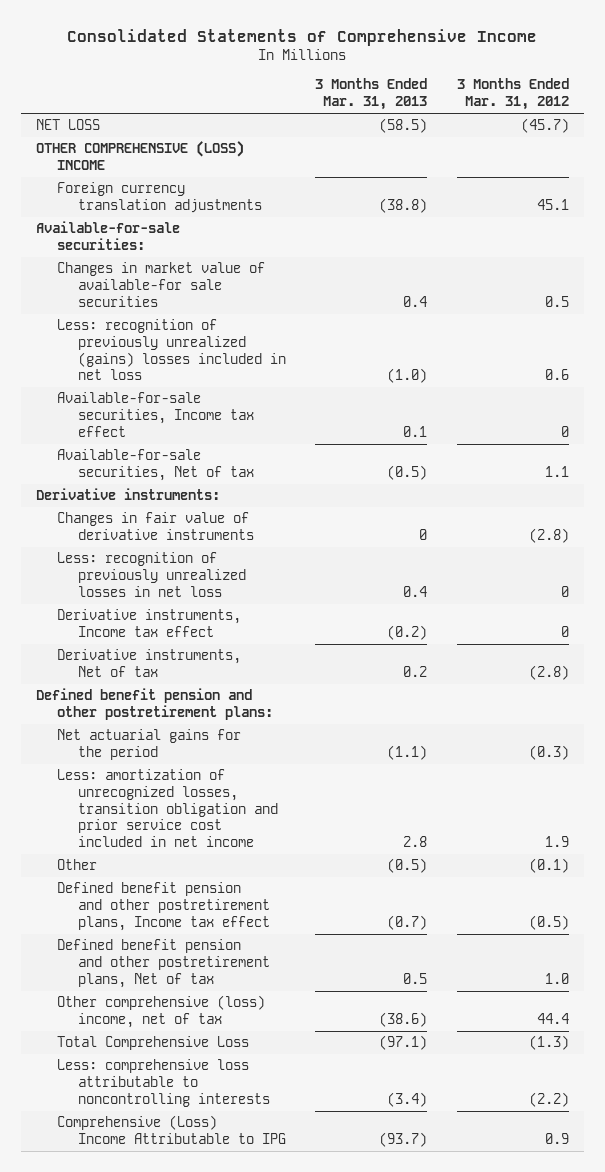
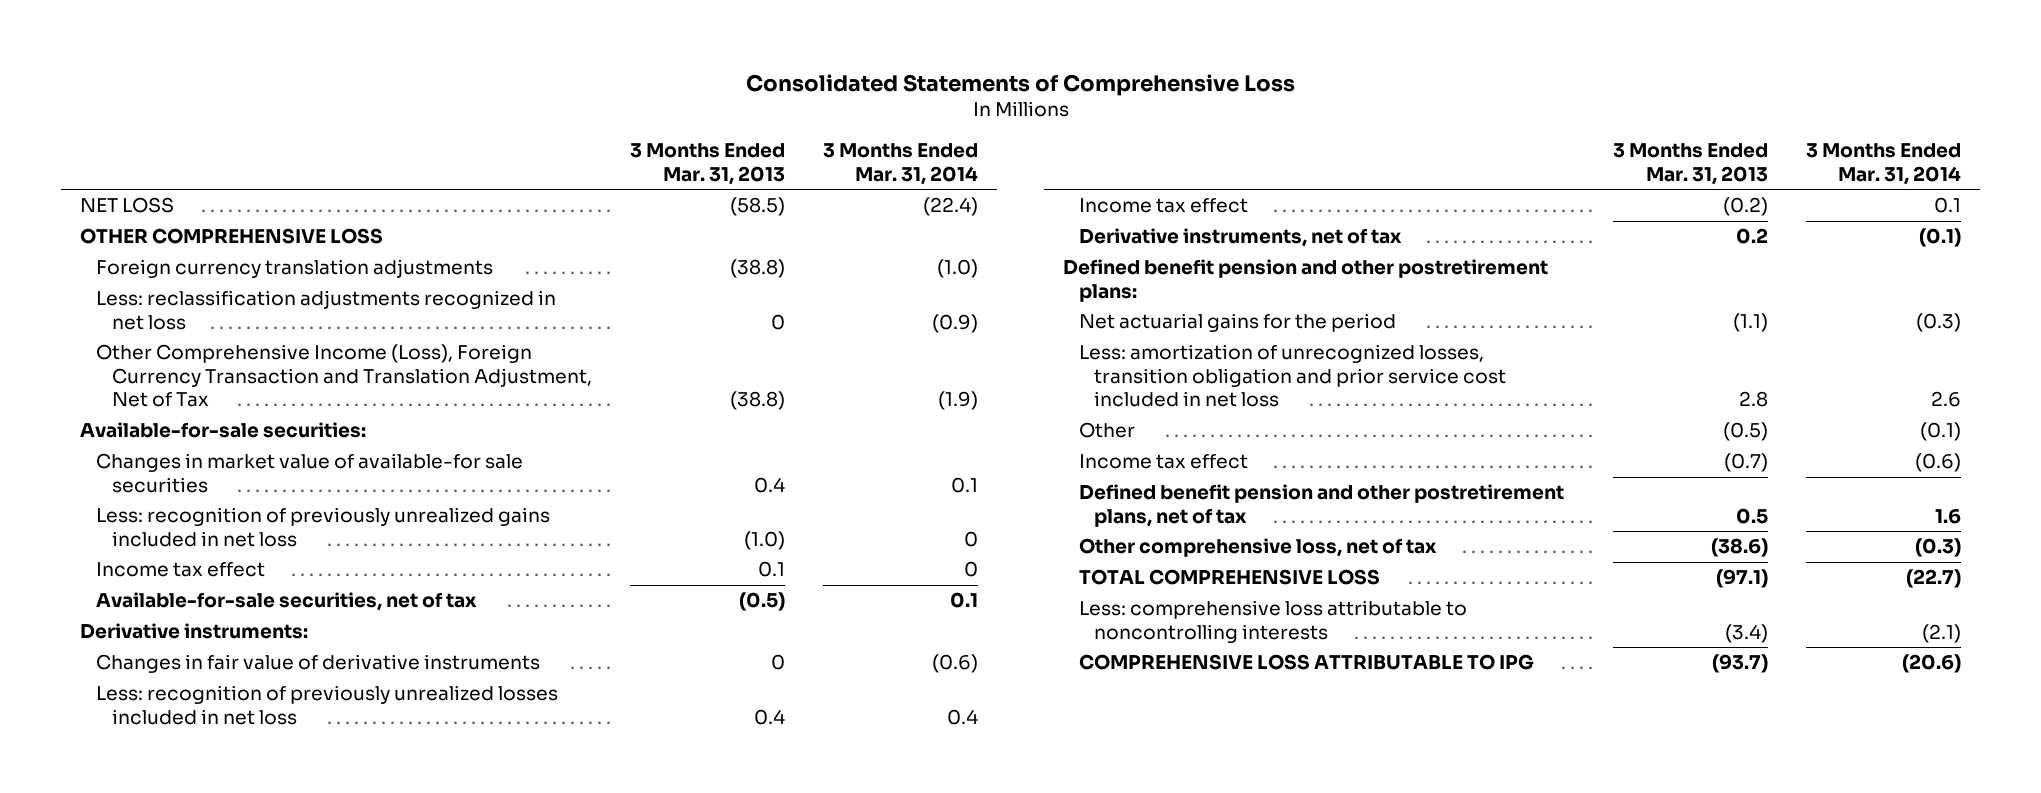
[67,28,538,46] Consolidated Statements of Comprehensive Income -> [745,73,1295,96] Consolidated Statements of Comprehensive Loss
[457,78,570,111] 3 Months Ended Mar. 31, 2012 -> none
none -> [822,143,978,185] 3 Months Ended Mar. 31, 2014
[35,141,244,171] OTHER COMPREHENSIVE (LOSS) INCOME -> [80,228,384,245] OTHER COMPREHENSIVE LOSS
none -> [95,290,556,330] Less: reclassification adjustments recognized in net loss
none -> [95,344,592,408] Other Comprehensive Income (Loss), Foreign Currency Transaction and Translation Adjustment, Net of Tax
[56,319,286,381] Less: recognition of previously unrealized (gains) losses included in net loss -> [95,507,550,547] Less: recognition of previously unrealized gains included in net loss
[56,392,254,437] Available-for-sale securities, Income tax effect -> [95,562,265,578] Income tax effect
[56,449,254,482] Available-for-sale securities, Net of tax -> [95,592,477,612] Available-for-sale securities, net of tax
[56,552,246,597] Less: recognition of previously unrealized losses in net loss -> [95,685,558,725] Less: recognition of previously unrealized losses included in net loss
[56,609,241,638] Derivative instruments, Income tax effect -> [1078,198,1248,214] Income tax effect
[56,649,241,678] Derivative instruments, Net of tax -> [1078,228,1402,248] Derivative instruments, net of tax
[56,769,278,848] Less: amortization of unrecognized losses, transition obligation and prior service cost included in net income -> [1078,344,1507,408] Less: amortization of unrecognized losses, transition obligation and prior service cost included in net loss
[56,882,270,931] Defined benefit pension and other postretirement plans, Income tax effect -> [1078,454,1248,470] Income tax effect
[56,939,270,988] Defined benefit pension and other postretirement plans, Net of tax -> [1078,484,1564,527] Defined benefit pension and other postretirement plans, net of tax
[56,995,265,1029] Other comprehensive (loss) income, net of tax -> [1078,538,1437,558] Other comprehensive loss, net of tax
[56,1036,249,1051] Total Comprehensive Loss -> [1078,569,1380,586] TOTAL COMPREHENSIVE LOSS
[56,1115,286,1145] Comprehensive (Loss) Income Attributable to IPG -> [1078,654,1534,671] COMPREHENSIVE LOSS ATTRIBUTABLE TO IPG

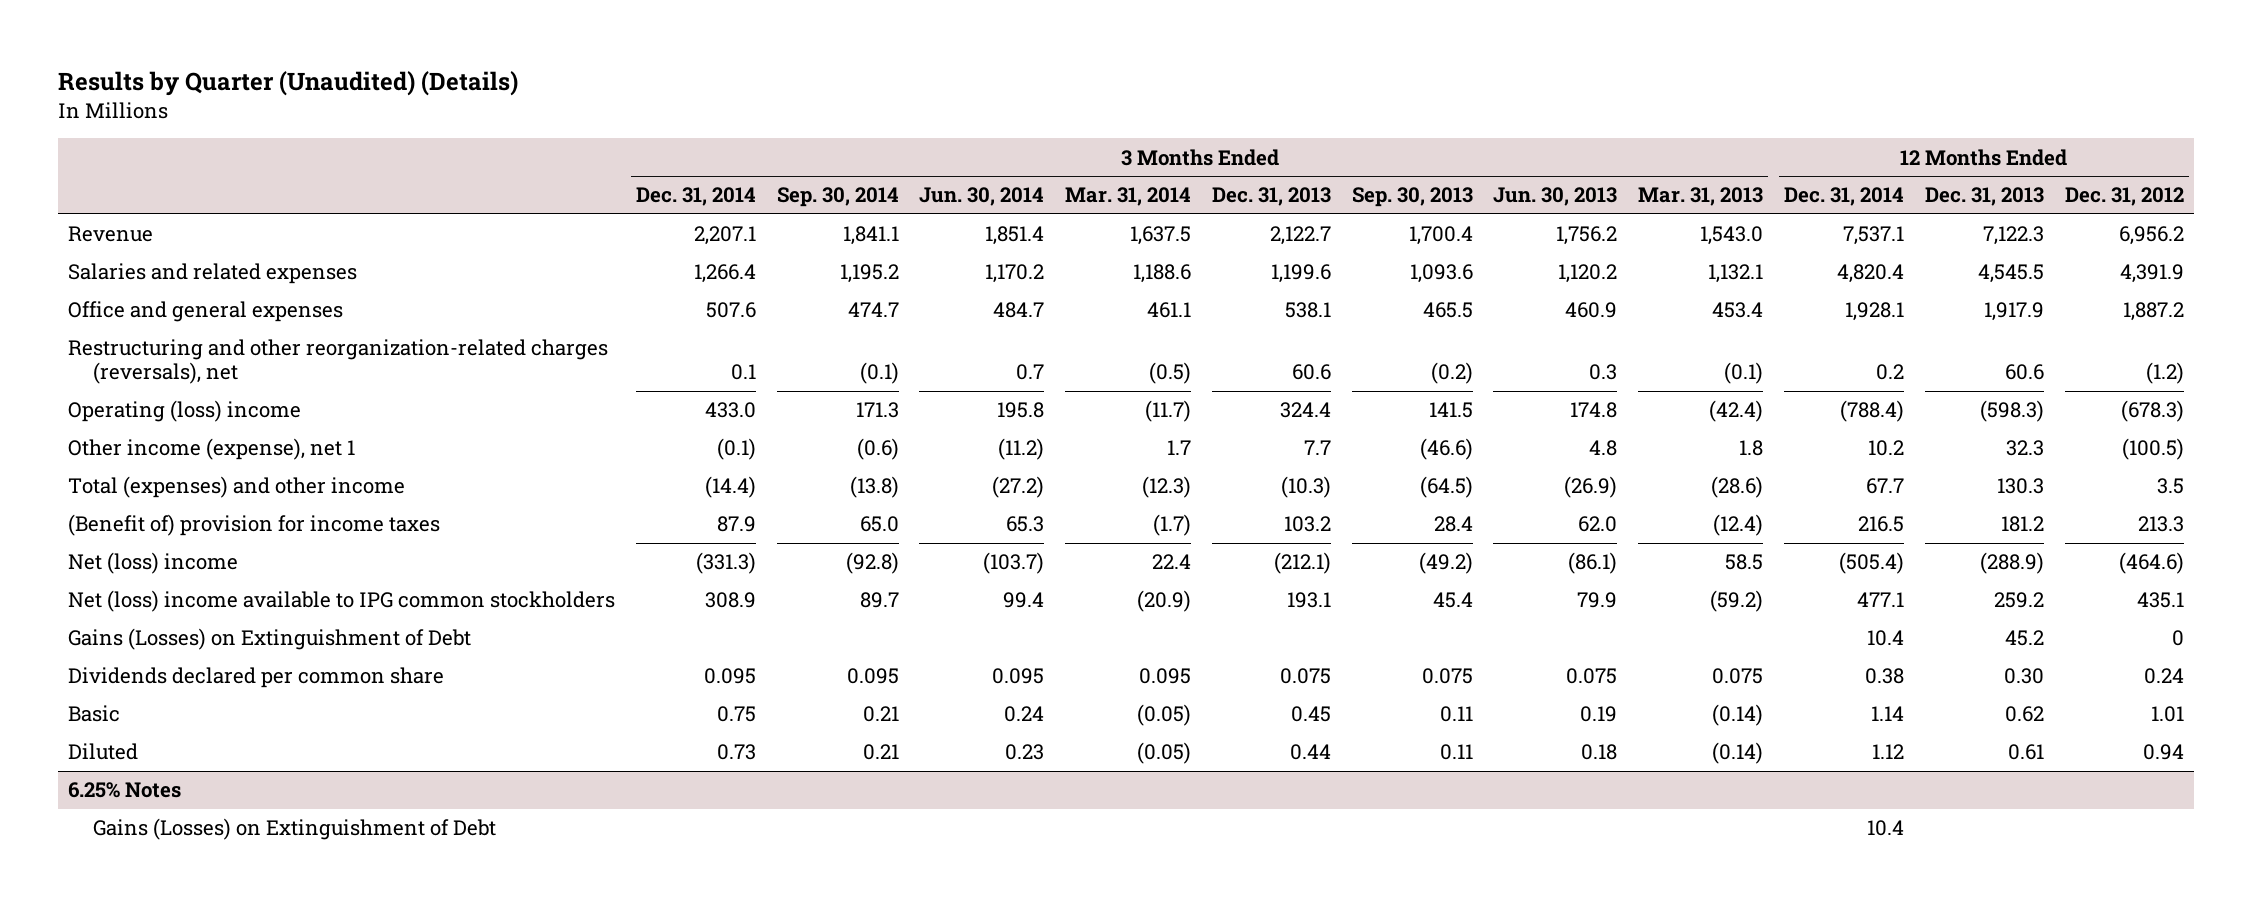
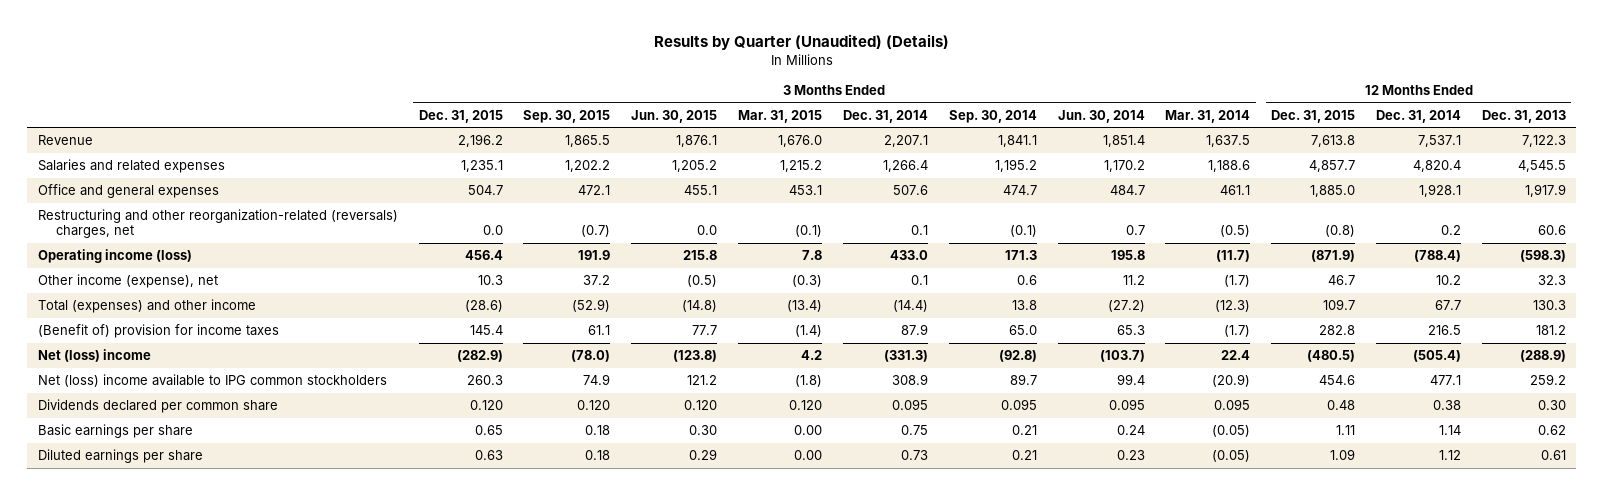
[1211,187,1331,207] Dec. 31, 2013 -> none
[1351,187,1473,208] Sep. 30, 2013 -> none
[1493,187,1618,207] Jun. 30, 2013 -> none
[1638,187,1764,207] Mar. 31, 2013 -> none
[2064,187,2184,207] Dec. 31, 2012 -> none
none -> [418,109,503,123] Dec. 31, 2015
none -> [523,109,611,123] Sep. 30, 2015
none -> [631,109,718,123] Jun. 30, 2015
none -> [738,109,823,123] Mar. 31, 2015
none -> [1271,109,1356,123] Dec. 31, 2015
[67,339,608,385] Restructuring and other reorganization-related charges (reversals), net -> [37,209,398,239] Restructuring and other reorganization-related (reversals) charges, net
[67,400,301,423] Operating (loss) income -> [37,249,192,264] Operating income (loss)
[67,438,355,461] Other income (expense), net 1 -> [37,274,218,289] Other income (expense), net
[716,438,756,461] (0.1) -> [910,275,928,286] 0.1
[856,438,899,461] (0.6) -> [1016,275,1037,286] 0.6
[998,438,1045,461] (11.2) -> [1122,275,1145,286] 11.2
[1167,440,1192,456] 1.7 -> [1224,275,1251,288] (1.7)
[849,476,899,499] (13.8) -> [1011,300,1037,311] 13.8
[67,628,471,651] Gains (Losses) on Extinguishment of Debt -> none
[67,782,181,799] 6.25% Notes -> none
[92,818,496,841] Gains (Losses) on Extinguishment of Debt -> none
[67,705,120,723] Basic -> [37,424,193,439] Basic earnings per share
[67,743,138,761] Diluted -> [37,449,203,464] Diluted earnings per share

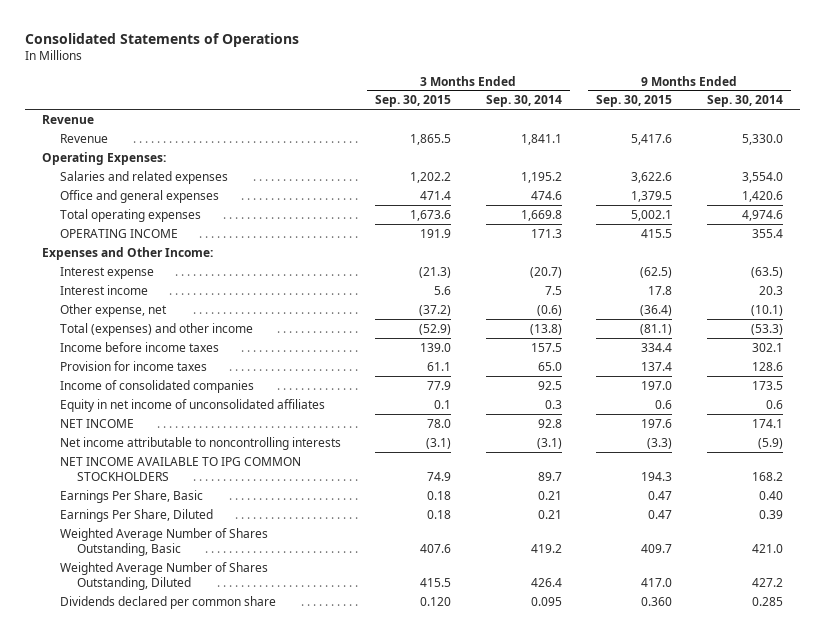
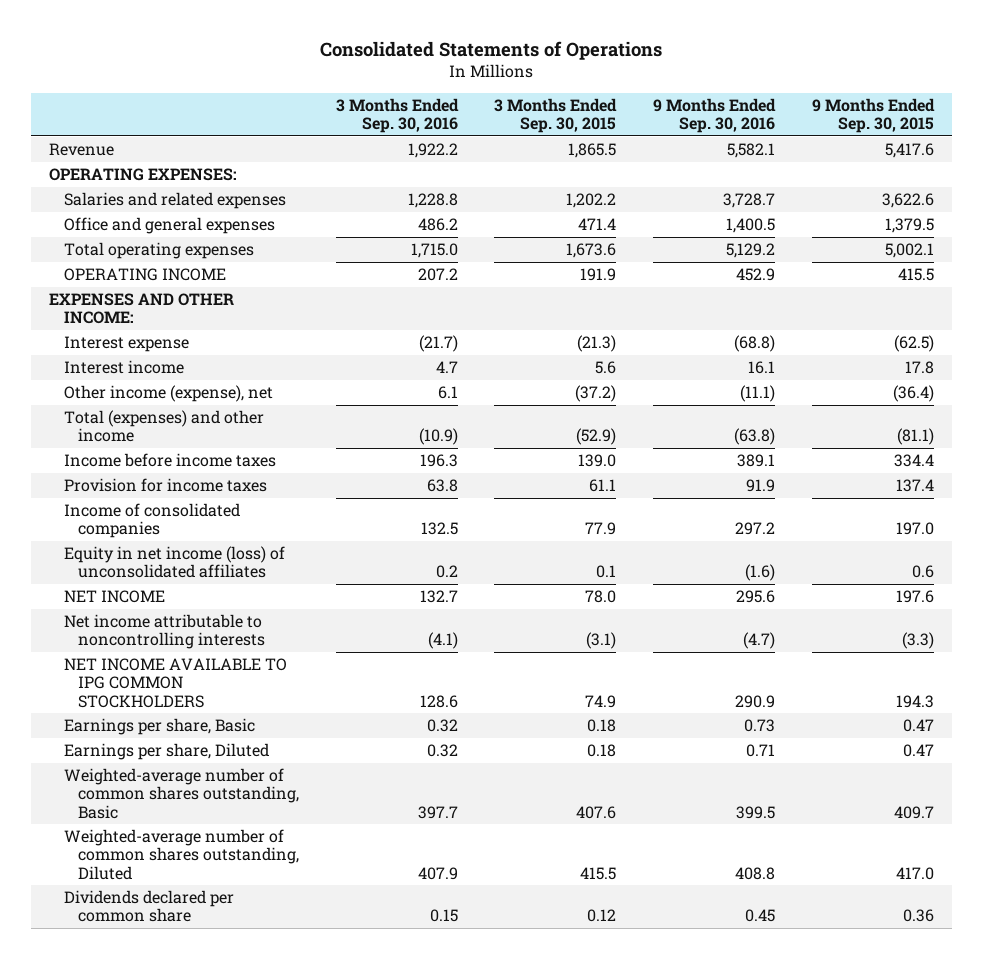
[485,95,562,108] Sep. 30, 2014 -> none
[706,95,783,108] Sep. 30, 2014 -> none
none -> [335,97,459,134] 3 Months Ended Sep. 30, 2016
none -> [652,97,776,134] 9 Months Ended Sep. 30, 2016
[42,114,95,124] Revenue -> none
[42,151,167,165] Operating Expenses: -> [49,168,238,182] OPERATING EXPENSES:
[42,246,214,260] Expenses and Other Income: -> [49,293,235,325] EXPENSES AND OTHER INCOME:
[59,303,167,317] Other expense, net -> [63,385,273,403] Other income (expense), net
[59,398,325,412] Equity in net income of unconsolidated affiliates -> [63,546,285,579] Equity in net income (loss) of unconsolidated affiliates
[59,489,203,503] Earnings Per Share, Basic -> [63,718,255,736] Earnings per share, Basic
[59,508,213,522] Earnings Per Share, Diluted -> [63,743,269,761] Earnings per share, Diluted
[59,527,268,557] Weighted Average Number of Shares Outstanding, Basic -> [63,768,300,819] Weighted-average number of common shares outstanding, Basic
[59,561,268,591] Weighted Average Number of Shares Outstanding, Diluted -> [63,829,300,880] Weighted-average number of common shares outstanding, Diluted
[420,596,452,606] 0.120 -> [587,909,617,923] 0.12
[641,596,673,606] 0.360 -> [902,909,934,923] 0.36

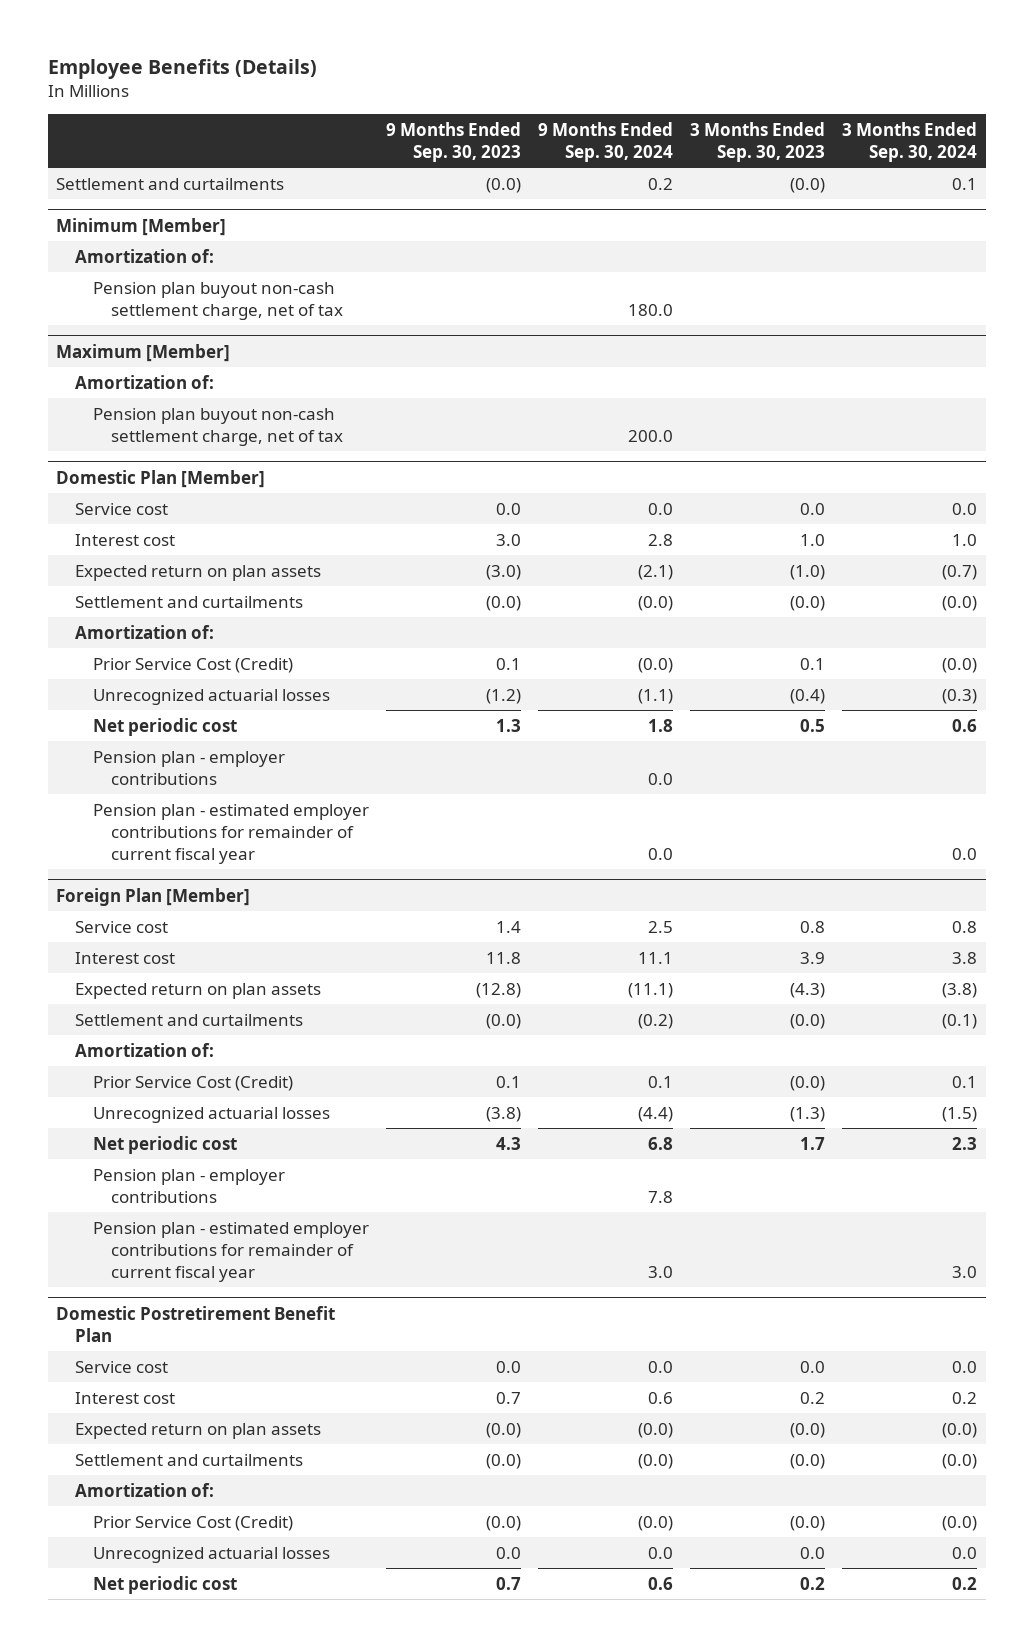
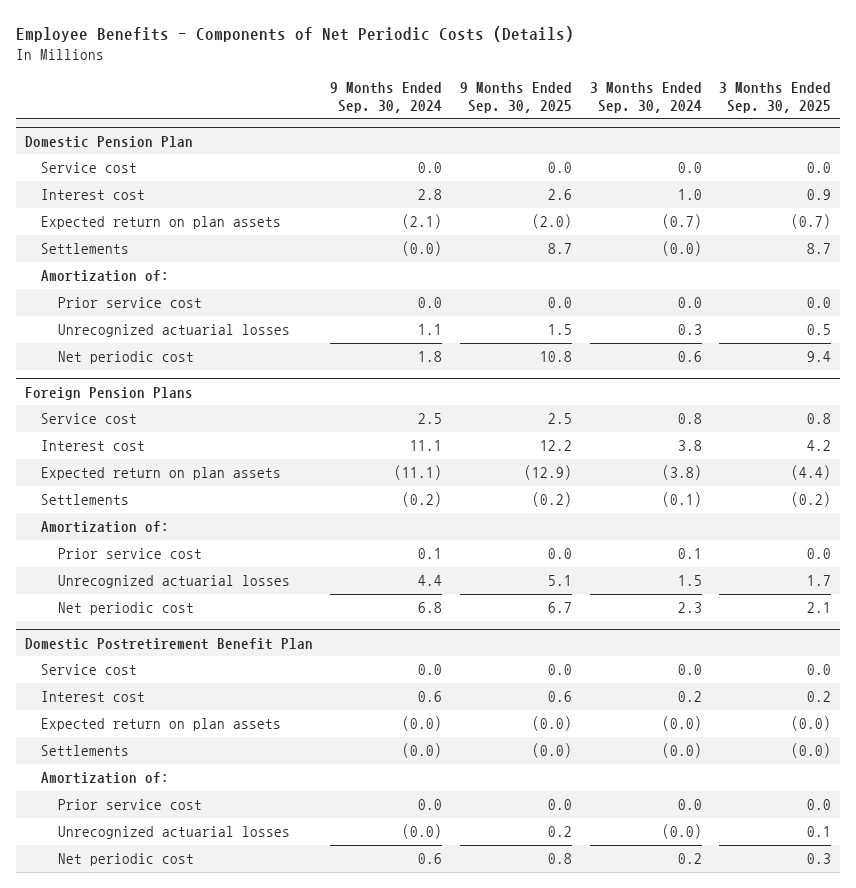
[47,59,317,80] Employee Benefits (Details) -> [15,26,574,43] Employee Benefits - Components of Net Periodic Costs (Details)
[385,122,521,162] 9 Months Ended Sep. 30, 2023 -> none
[690,122,826,162] 3 Months Ended Sep. 30, 2023 -> none
none -> [459,82,572,113] 9 Months Ended Sep. 30, 2025
none -> [719,82,832,113] 3 Months Ended Sep. 30, 2025
[56,177,285,190] Settlement and curtailments -> none
[56,217,227,236] Minimum [Member] -> none
[74,248,214,263] Amortization of: -> none
[92,281,343,320] Pension plan buyout non-cash settlement charge, net of tax -> none
[56,343,231,362] Maximum [Member] -> none
[74,374,214,389] Amortization of: -> none
[92,407,343,446] Pension plan buyout non-cash settlement charge, net of tax -> none
[56,469,266,488] Domestic Plan [Member] -> [24,135,193,148] Domestic Pension Plan
[74,595,303,608] Settlement and curtailments -> [41,243,130,255] Settlements
[92,657,293,673] Prior Service Cost (Credit) -> [58,297,203,309] Prior service cost
[638,657,674,673] (0.0) -> [418,297,443,309] 0.0
[942,657,978,673] (0.0) -> [677,297,702,309] 0.0
[638,688,674,704] (1.1) -> [418,324,443,336] 1.1
[942,688,978,704] (0.3) -> [677,324,702,336] 0.3
[92,750,285,785] Pension plan - employer contributions -> none
[92,803,369,864] Pension plan - estimated employer contributions for remainder of current fiscal year -> none
[56,887,251,906] Foreign Plan [Member] -> [24,386,193,400] Foreign Pension Plans
[74,1013,303,1026] Settlement and curtailments -> [41,494,130,506] Settlements
[92,1075,293,1091] Prior Service Cost (Credit) -> [58,548,203,560] Prior service cost
[638,1106,674,1122] (4.4) -> [418,575,443,587] 4.4
[942,1106,978,1122] (1.5) -> [677,575,702,587] 1.5
[92,1168,285,1203] Pension plan - employer contributions -> none
[92,1221,369,1282] Pension plan - estimated employer contributions for remainder of current fiscal year -> none
[74,1453,303,1466] Settlement and curtailments -> [41,745,130,757] Settlements
[92,1515,293,1531] Prior Service Cost (Credit) -> [58,799,203,811] Prior service cost
[638,1515,674,1531] (0.0) -> [418,799,443,811] 0.0
[942,1515,978,1531] (0.0) -> [677,799,702,811] 0.0
[648,1546,674,1559] 0.0 -> [402,824,443,840] (0.0)
[952,1546,978,1559] 0.0 -> [661,824,702,840] (0.0)

